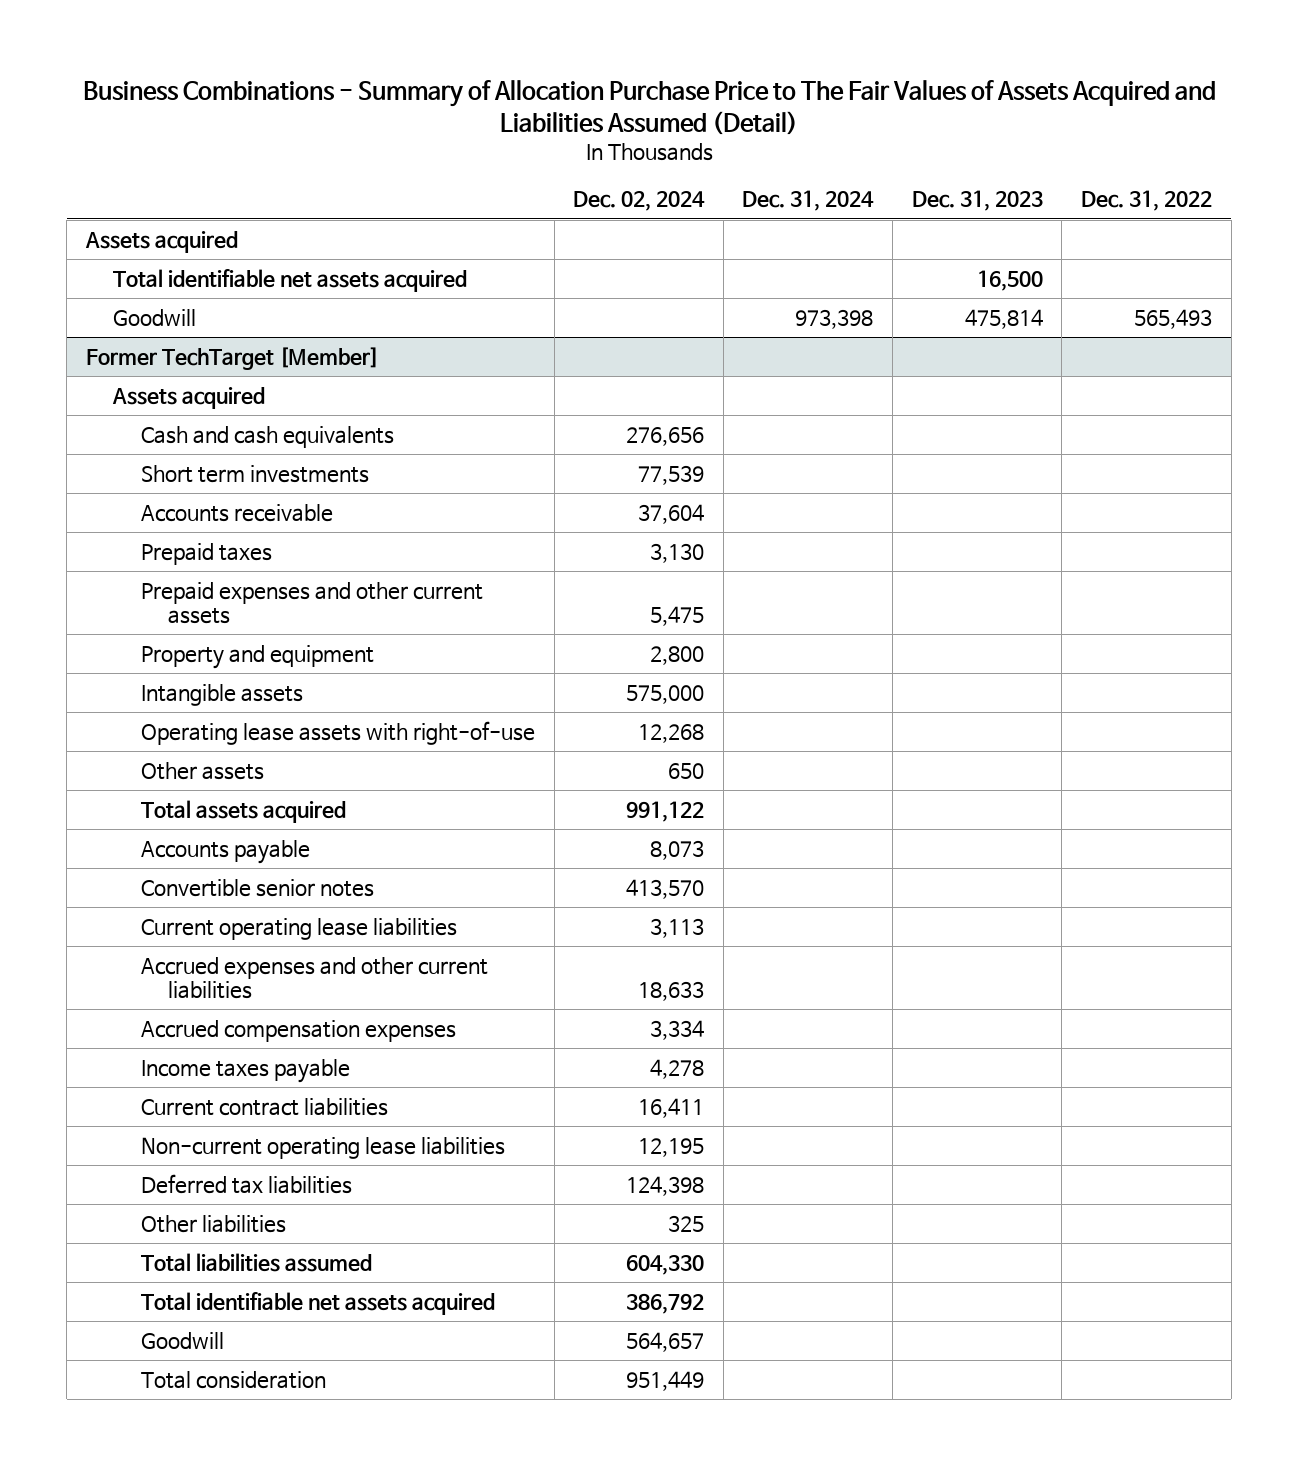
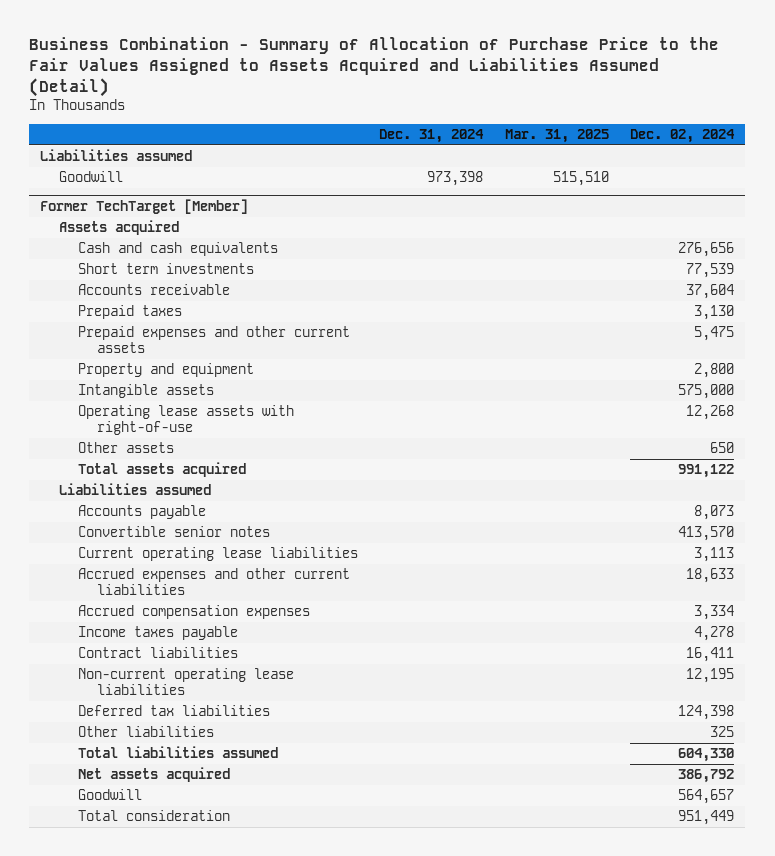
[82,79,1216,135] Business Combinations - Summary of Allocation Purchase Price to The Fair Values of Assets Acquired and Liabilities Assumed (Detail) -> [29,37,720,98] Business Combination - Summary of Allocation of Purchase Price to the Fair Values Assigned to Assets Acquired and Liabilities Assumed (Detail)
[911,190,1043,212] Dec. 31, 2023 -> none
[1081,190,1213,212] Dec. 31, 2022 -> none
none -> [504,129,609,144] Mar. 31, 2025
[84,231,238,254] Assets acquired -> none
[113,269,468,293] Total identifiable net assets acquired -> none
none -> [40,149,193,162] Liabilities assumed
none -> [58,483,211,496] Liabilities assumed
[140,1098,388,1117] Current contract liabilities -> [77,647,238,659] Contract liabilities
[140,1292,495,1316] Total identifiable net assets acquired -> [77,767,230,783] Net assets acquired

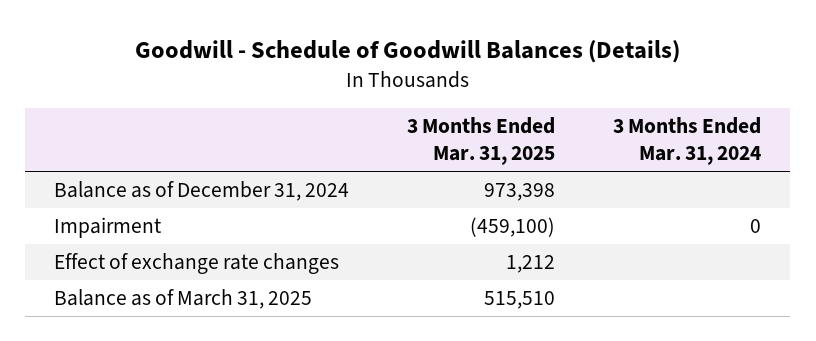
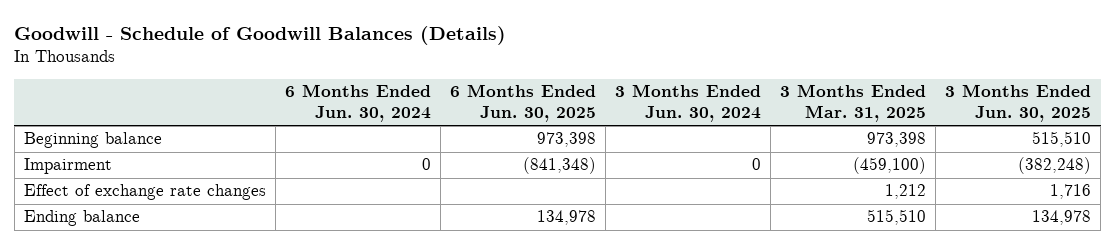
[613,117,762,166] 3 Months Ended Mar. 31, 2024 -> none
none -> [284,84,431,123] 6 Months Ended Jun. 30, 2024
none -> [449,84,596,123] 6 Months Ended Jun. 30, 2025
none -> [614,84,761,123] 3 Months Ended Jun. 30, 2024
none -> [945,84,1092,123] 3 Months Ended Jun. 30, 2025
[54,181,350,202] Balance as of December 31, 2024 -> [23,132,162,149] Beginning balance
[54,289,313,310] Balance as of March 31, 2025 -> [23,210,140,227] Ending balance

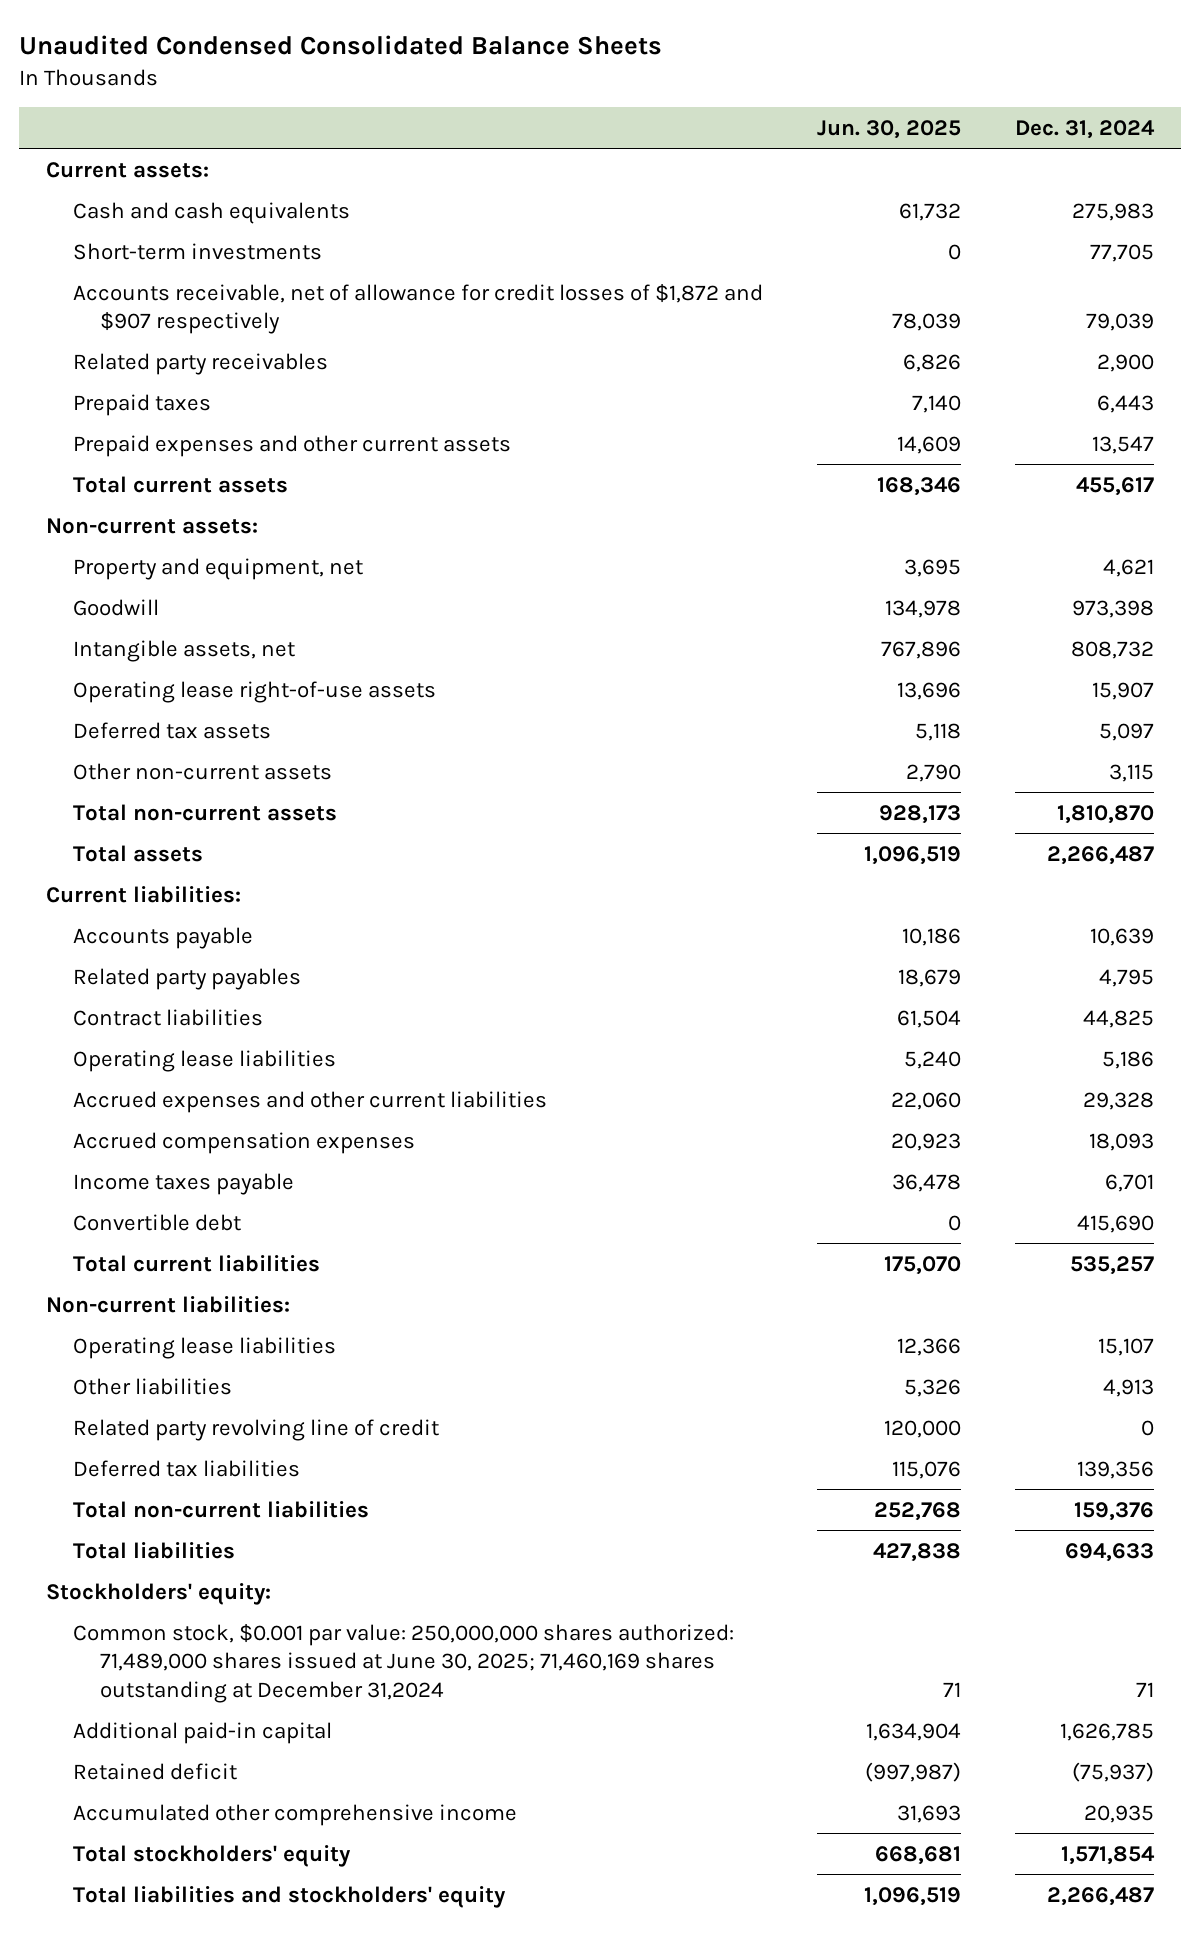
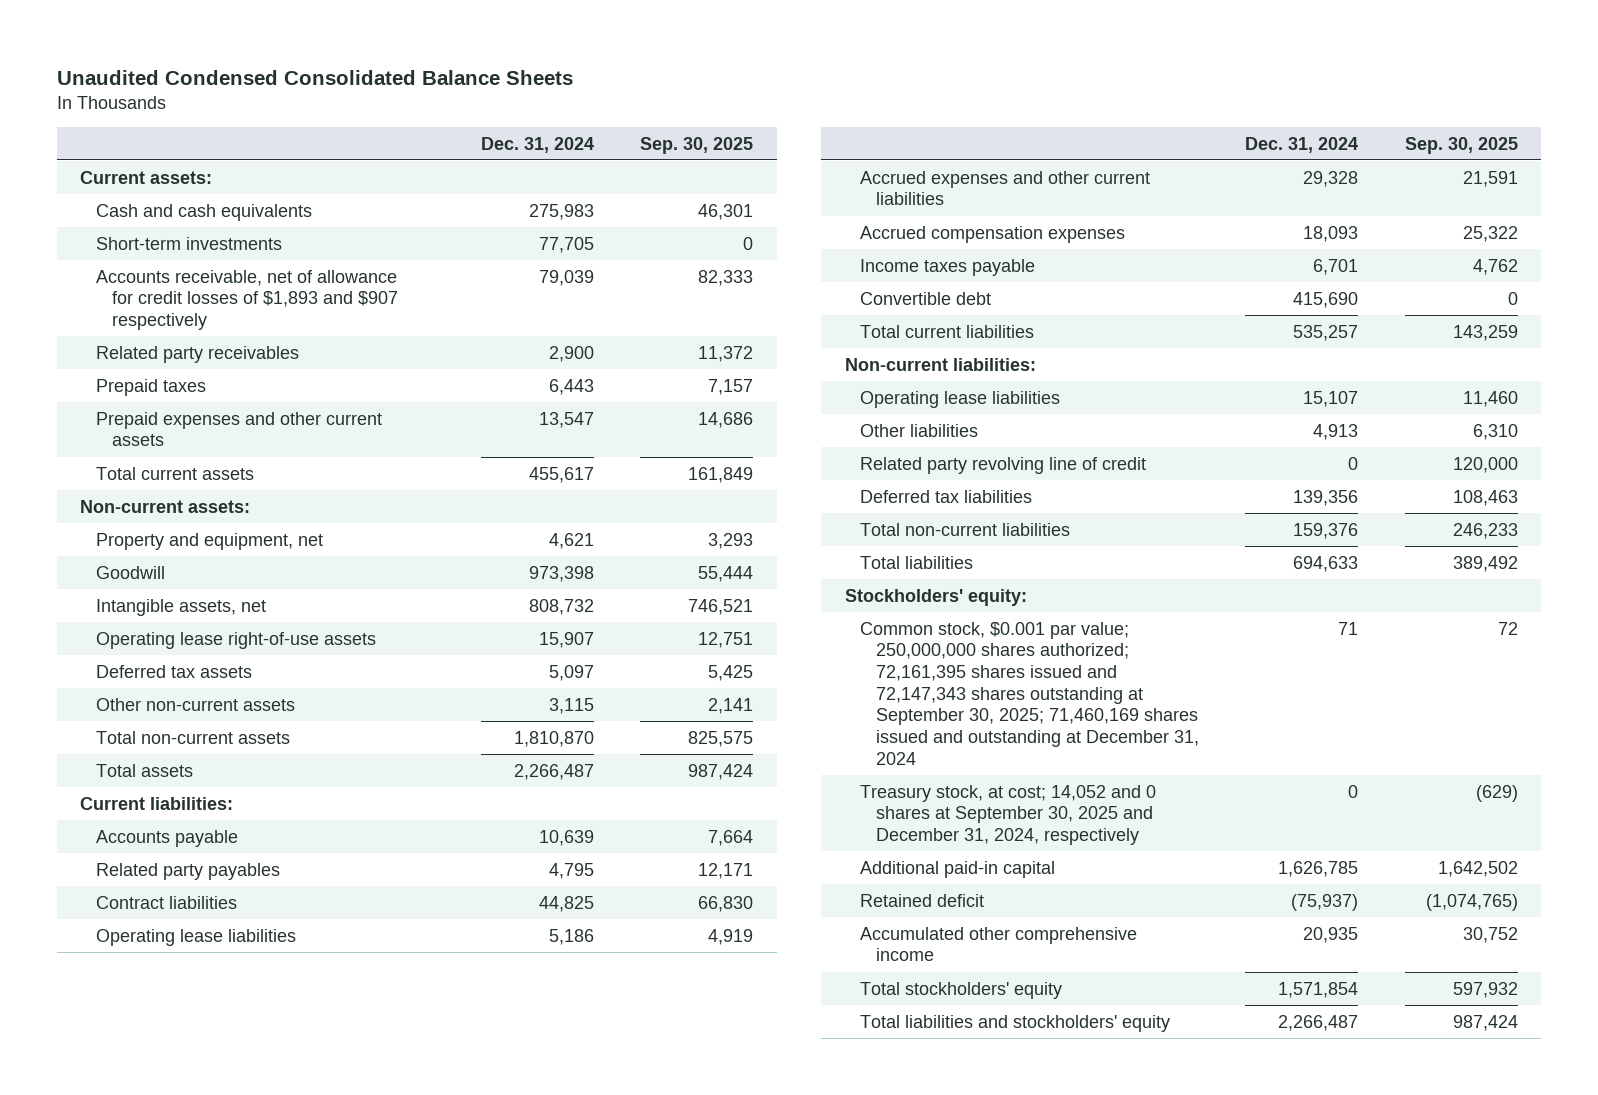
[817,120,962,140] Jun. 30, 2025 -> none
none -> [640,136,754,154] Sep. 30, 2025
[73,283,764,335] Accounts receivable, net of allowance for credit losses of $1,872 and $907 respectively -> [95,269,398,331] Accounts receivable, net of allowance for credit losses of $1,893 and $907 respectively
[73,1623,735,1703] Common stock, $0.001 par value: 250,000,000 shares authorized: 71,489,000 shares issued at June 30, 2025; 71,460,169 shares outstanding at December 31,2024 -> [860,621,1200,765] Common stock, $0.001 par value; 250,000,000 shares authorized; 72,161,395 shares issued and 72,147,343 shares outstanding at September 30, 2025; 71,460,169 shares issued and outstanding at December 31, 2024
none -> [860,784,1157,846] Treasury stock, at cost; 14,052 and 0 shares at September 30, 2025 and December 31, 2024, respectively

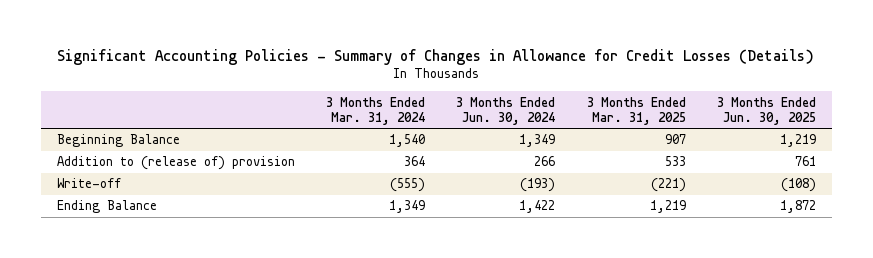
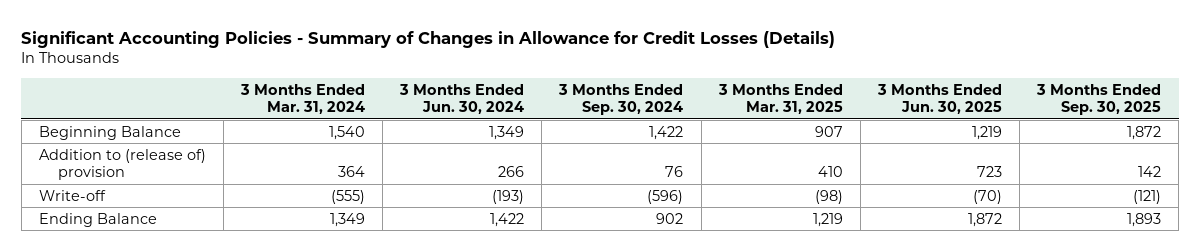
none -> [558,83,684,116] 3 Months Ended Sep. 30, 2024
none -> [1036,83,1162,116] 3 Months Ended Sep. 30, 2025
[664,156,686,167] 533 -> [817,166,843,178] 410
[794,156,816,167] 761 -> [976,166,1002,178] 723
[650,178,686,193] (221) -> [814,189,843,204] (98)
[780,178,816,193] (108) -> [972,189,1002,204] (70)

